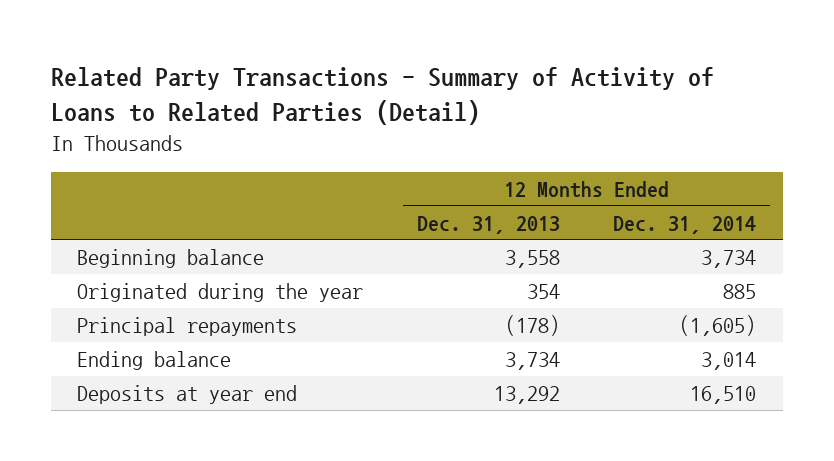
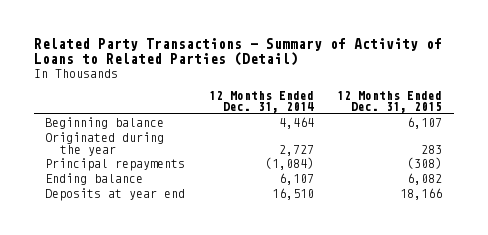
[416,215,560,234] Dec. 31, 2013 -> none
none -> [337,90,443,114] 12 Months Ended Dec. 31, 2015
[701,249,757,268] 3,734 -> [278,116,314,129] 4,464
[723,283,757,299] 885 -> [278,144,314,156] 2,727
[679,314,757,336] (1,605) -> [264,156,314,170] (1,084)
[701,351,757,370] 3,014 -> [278,172,314,185] 6,107

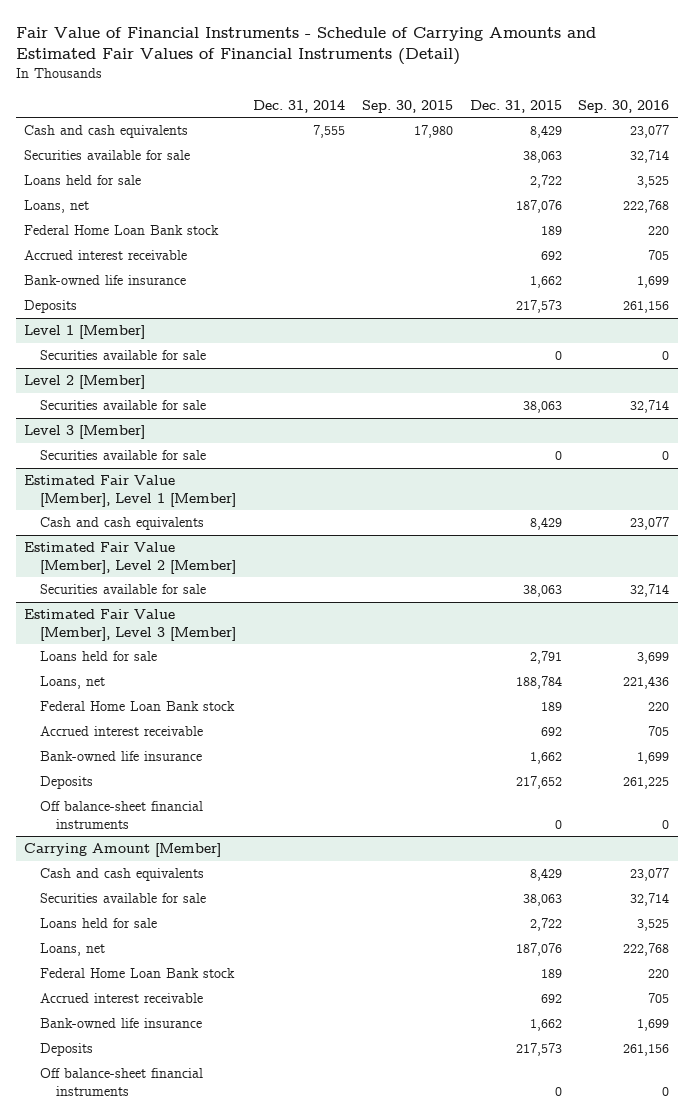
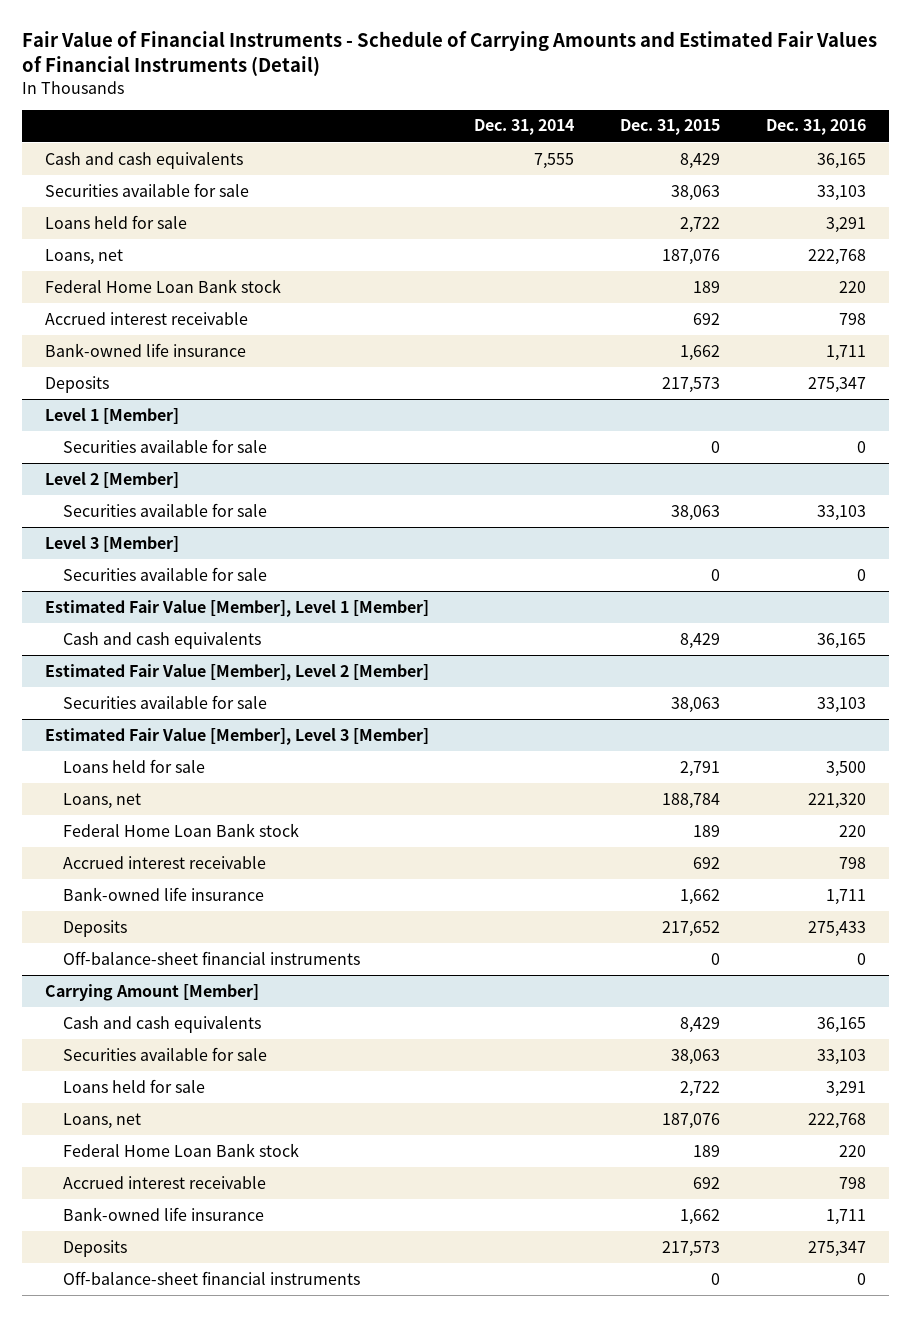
[361,99,453,113] Sep. 30, 2015 -> none
[578,99,670,113] Sep. 30, 2016 -> none
none -> [766,119,867,136] Dec. 31, 2016
[39,801,203,829] Off balance-sheet financial instruments -> [63,950,361,965] Off-balance-sheet financial instruments
[39,1068,203,1096] Off balance-sheet financial instruments -> [63,1270,361,1285] Off-balance-sheet financial instruments

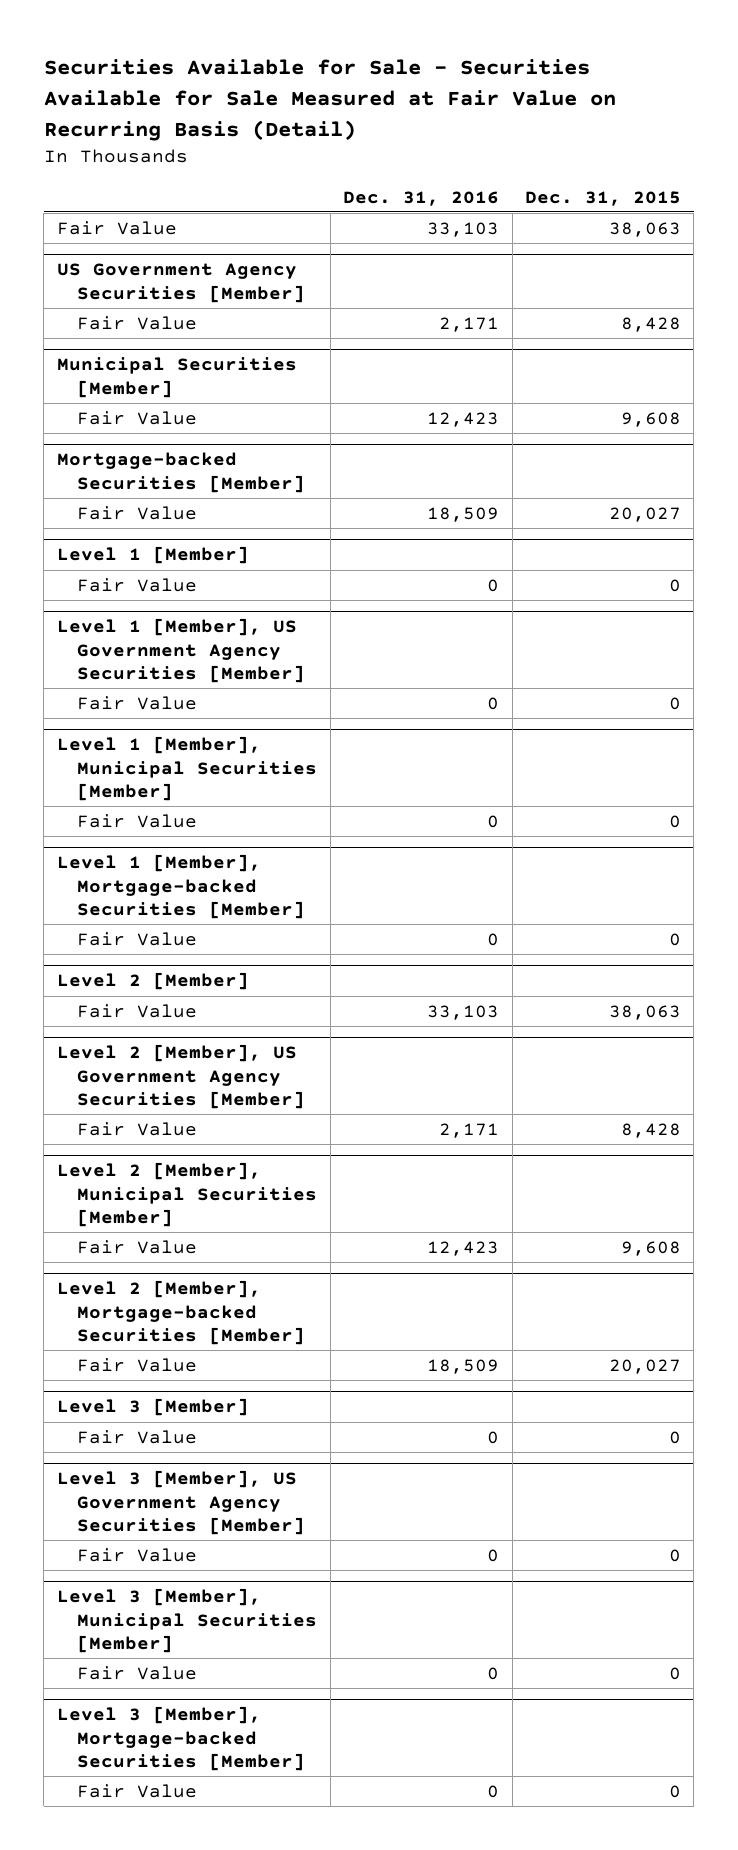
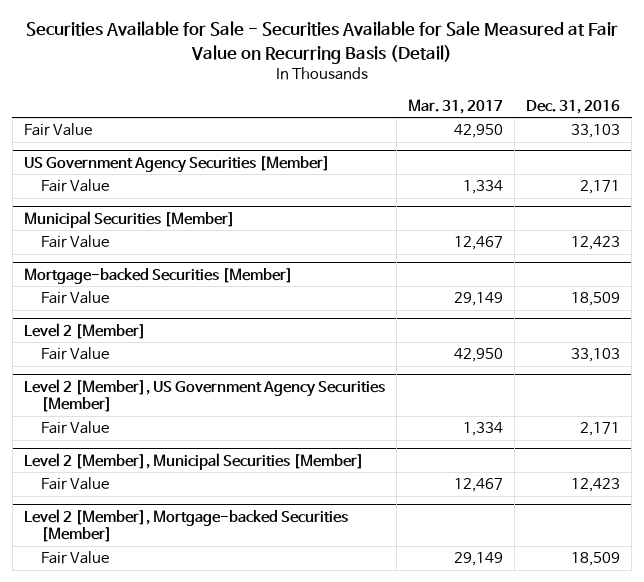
[525,190,682,206] Dec. 31, 2015 -> none
none -> [407,98,503,114] Mar. 31, 2017
[56,546,249,565] Level 1 [Member] -> none
[77,577,198,592] Fair Value -> none
[56,618,306,684] Level 1 [Member], US Government Agency Securities [Member] -> none
[77,695,198,710] Fair Value -> none
[56,736,318,802] Level 1 [Member], Municipal Securities [Member] -> none
[77,813,198,828] Fair Value -> none
[56,854,306,920] Level 1 [Member], Mortgage-backed Securities [Member] -> none
[77,931,198,946] Fair Value -> none
[56,1398,249,1417] Level 3 [Member] -> none
[77,1429,198,1444] Fair Value -> none
[56,1470,306,1536] Level 3 [Member], US Government Agency Securities [Member] -> none
[77,1547,198,1562] Fair Value -> none
[56,1588,318,1654] Level 3 [Member], Municipal Securities [Member] -> none
[77,1665,198,1680] Fair Value -> none
[56,1706,306,1772] Level 3 [Member], Mortgage-backed Securities [Member] -> none
[77,1783,198,1798] Fair Value -> none

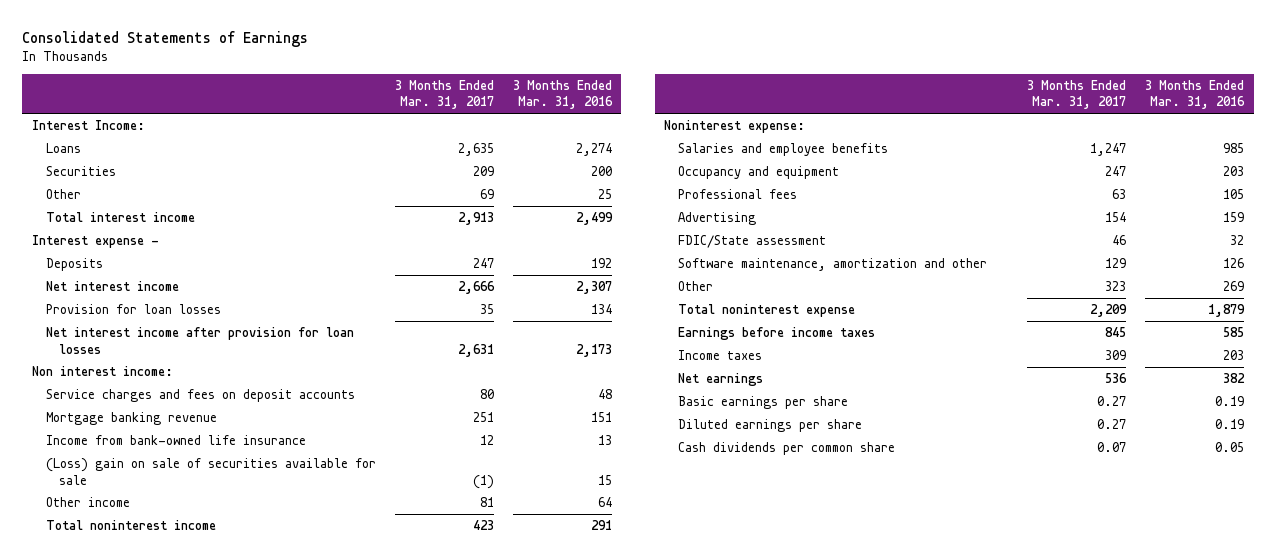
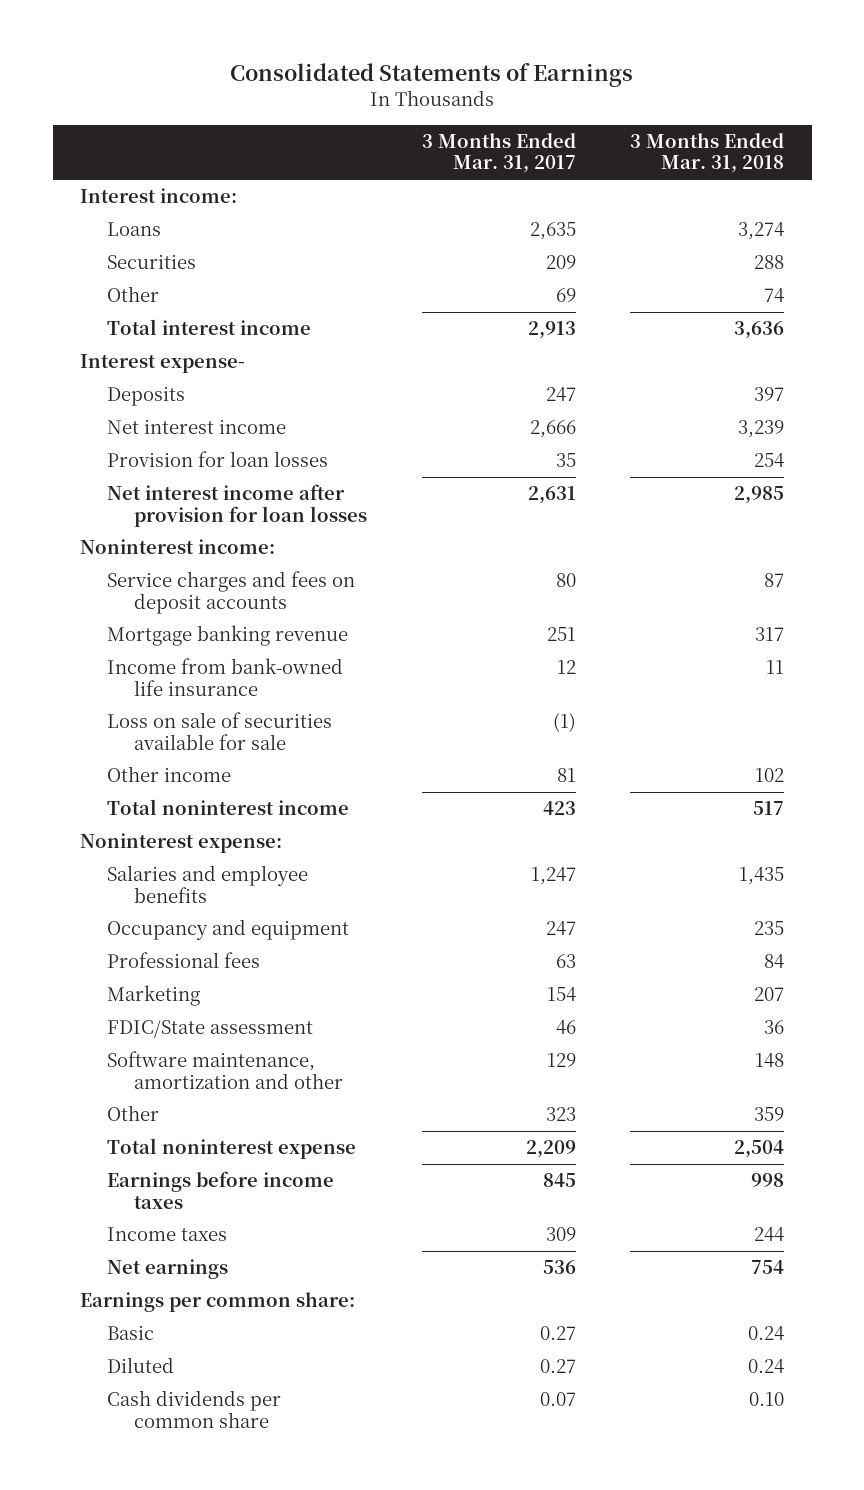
[512,79,613,110] 3 Months Ended Mar. 31, 2016 -> none
none -> [630,133,785,174] 3 Months Ended Mar. 31, 2018
[31,119,145,130] Interest Income: -> [79,188,237,204] Interest income:
[31,234,159,248] Interest expense - -> [79,354,245,374] Interest expense-
[31,365,173,376] Non interest income: -> [79,539,275,555] Noninterest income:
[45,457,376,485] (Loss) gain on sale of securities available for sale -> [106,712,332,750] Loss on sale of securities available for sale
[677,211,756,225] Advertising -> [106,985,200,1007] Marketing
none -> [79,1292,355,1313] Earnings per common share:
[677,395,848,409] Basic earnings per share -> [106,1325,154,1341] Basic
[677,418,862,432] Diluted earnings per share -> [106,1357,174,1374] Diluted

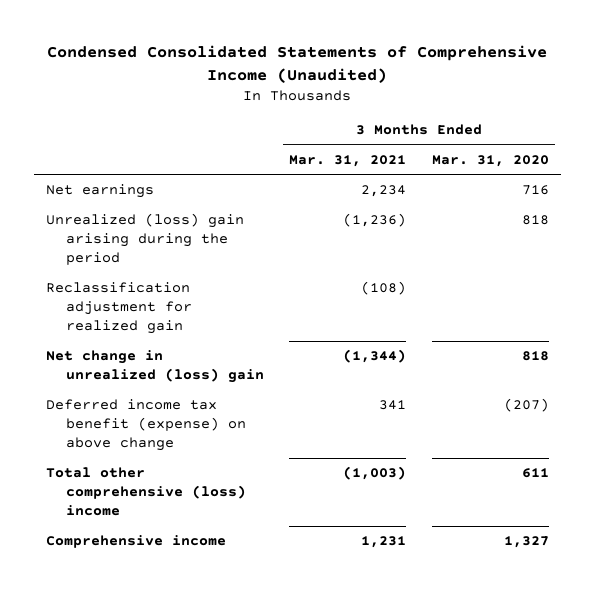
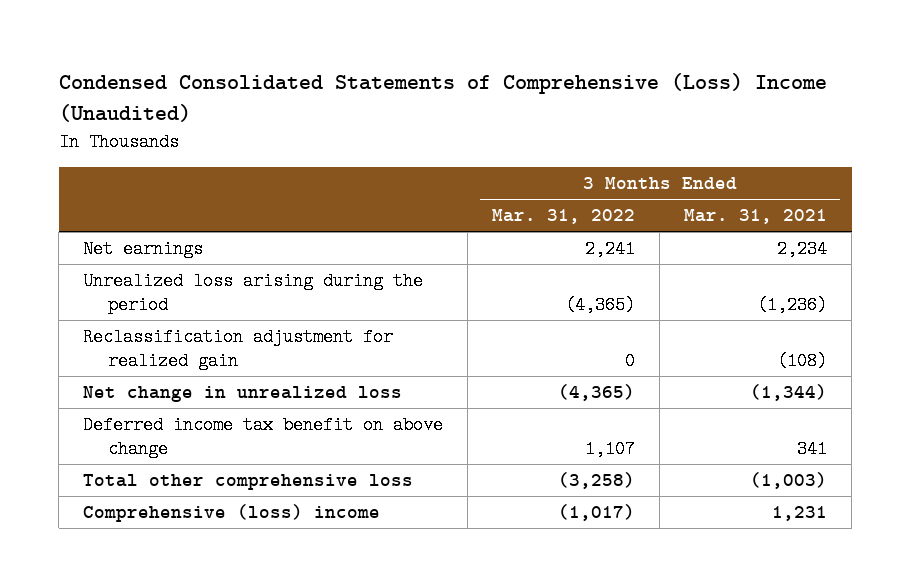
[47,44,548,83] Condensed Consolidated Statements of Comprehensive Income (Unaudited) -> [58,73,827,123] Condensed Consolidated Statements of Comprehensive (Loss) Income (Unaudited)
[431,154,549,167] Mar. 31, 2020 -> none
none -> [492,209,636,225] Mar. 31, 2022
[46,213,245,266] Unrealized (loss) gain arising during the period -> [83,272,424,315] Unrealized loss arising during the period
[46,350,264,384] Net change in unrealized (loss) gain -> [83,386,403,403] Net change in unrealized loss
[46,399,246,452] Deferred income tax benefit (expense) on above change -> [83,416,444,459] Deferred income tax benefit on above change
[46,467,246,517] Total other comprehensive (loss) income -> [83,474,414,491] Total other comprehensive loss
[46,535,227,549] Comprehensive income -> [83,504,381,523] Comprehensive (loss) income

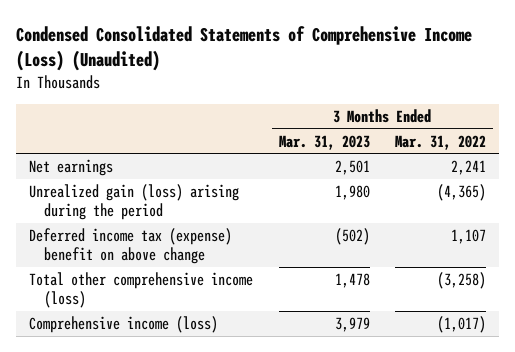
[58,73,827,123] Condensed Consolidated Statements of Comprehensive (Loss) Income (Unaudited) -> [16,26,473,72] Condensed Consolidated Statements of Comprehensive Income (Loss) (Unaudited)
[684,209,828,225] Mar. 31, 2021 -> none
none -> [278,134,370,150] Mar. 31, 2023
[83,272,424,315] Unrealized loss arising during the period -> none
[83,328,394,371] Reclassification adjustment for realized gain -> none
[83,386,403,403] Net change in unrealized loss -> [29,183,240,220] Unrealized gain (loss) arising during the period
[83,416,444,459] Deferred income tax benefit on above change -> [29,227,233,264] Deferred income tax (expense) benefit on above change
[83,474,414,491] Total other comprehensive loss -> [29,271,254,308] Total other comprehensive income (loss)
[83,504,381,523] Comprehensive (loss) income -> [29,315,219,333] Comprehensive income (loss)

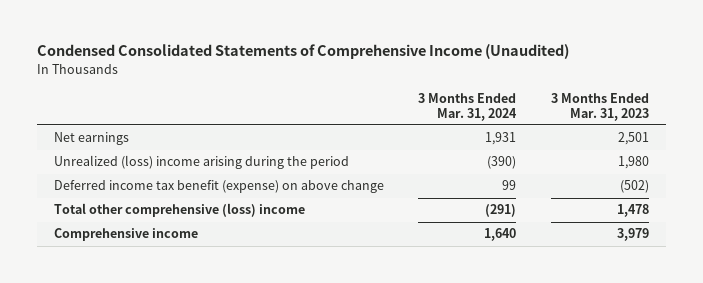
[16,26,473,72] Condensed Consolidated Statements of Comprehensive Income (Loss) (Unaudited) -> [36,44,569,60] Condensed Consolidated Statements of Comprehensive Income (Unaudited)
[395,134,487,150] Mar. 31, 2022 -> none
none -> [418,92,518,121] 3 Months Ended Mar. 31, 2024
[29,183,240,220] Unrealized gain (loss) arising during the period -> [53,155,349,170] Unrealized (loss) income arising during the period
[29,227,233,264] Deferred income tax (expense) benefit on above change -> [53,180,384,194] Deferred income tax benefit (expense) on above change
[29,271,254,308] Total other comprehensive income (loss) -> [53,203,305,218] Total other comprehensive (loss) income
[29,315,219,333] Comprehensive income (loss) -> [53,228,198,242] Comprehensive income

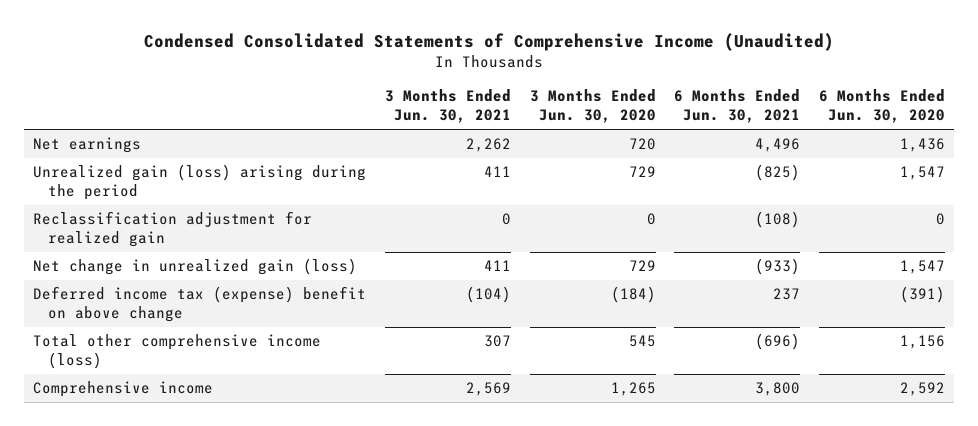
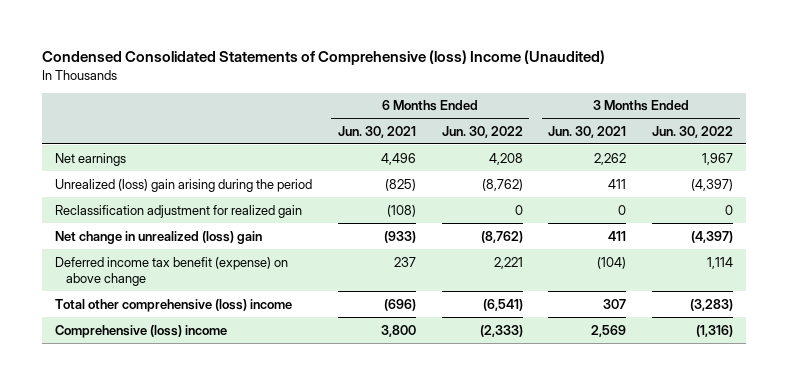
[144,32,835,51] Condensed Consolidated Statements of Comprehensive Income (Unaudited) -> [41,50,605,66] Condensed Consolidated Statements of Comprehensive (loss) Income (Unaudited)
[529,89,656,124] 3 Months Ended Jun. 30, 2020 -> none
[819,89,946,124] 6 Months Ended Jun. 30, 2020 -> none
none -> [441,125,523,138] Jun. 30, 2022
none -> [652,125,734,138] Jun. 30, 2022
[32,164,366,201] Unrealized gain (loss) arising during the period -> [54,178,312,192] Unrealized (loss) gain arising during the period
[32,258,357,276] Net change in unrealized gain (loss) -> [54,230,262,244] Net change in unrealized (loss) gain
[32,286,366,323] Deferred income tax (expense) benefit on above change -> [54,256,288,286] Deferred income tax benefit (expense) on above change
[32,334,321,370] Total other comprehensive income (loss) -> [54,298,292,312] Total other comprehensive (loss) income
[32,381,213,398] Comprehensive income -> [54,324,227,338] Comprehensive (loss) income

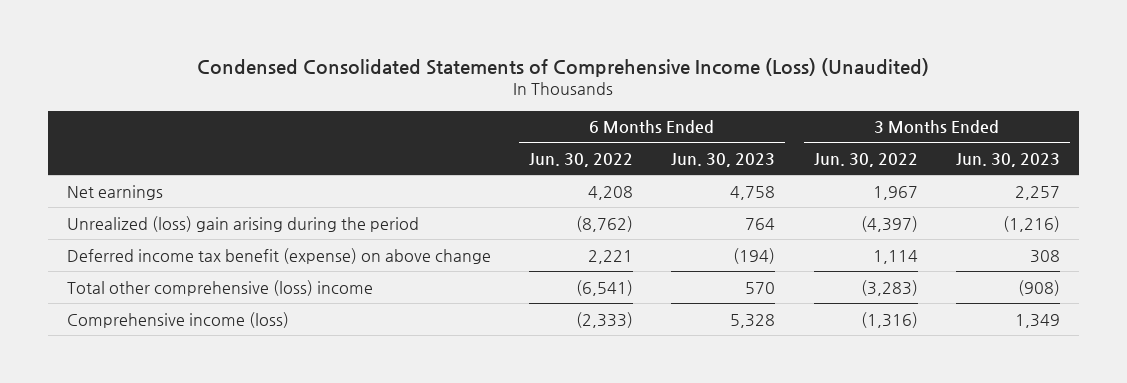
[41,50,605,66] Condensed Consolidated Statements of Comprehensive (loss) Income (Unaudited) -> [197,57,930,77] Condensed Consolidated Statements of Comprehensive Income (Loss) (Unaudited)
[337,125,416,138] Jun. 30, 2021 -> none
[548,125,627,138] Jun. 30, 2021 -> none
none -> [671,152,776,167] Jun. 30, 2023
none -> [956,152,1061,167] Jun. 30, 2023
[54,204,302,218] Reclassification adjustment for realized gain -> none
[54,230,262,244] Net change in unrealized (loss) gain -> none
[54,324,227,338] Comprehensive (loss) income -> [66,311,289,328] Comprehensive income (loss)

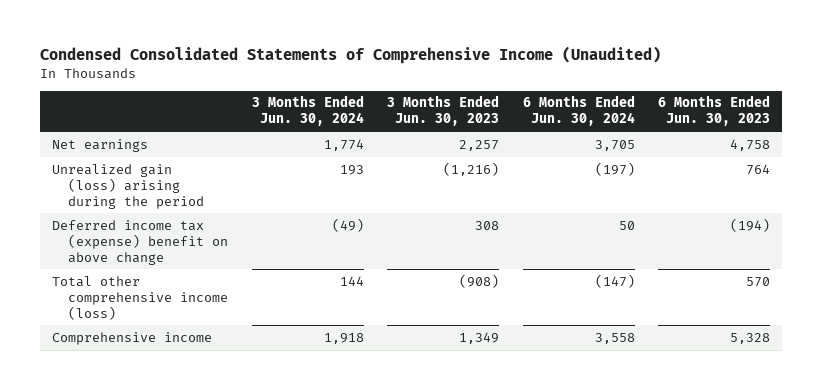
[197,57,930,77] Condensed Consolidated Statements of Comprehensive Income (Loss) (Unaudited) -> [40,46,662,65] Condensed Consolidated Statements of Comprehensive Income (Unaudited)
[529,152,634,167] Jun. 30, 2022 -> none
[813,152,918,167] Jun. 30, 2022 -> none
none -> [251,95,364,127] 3 Months Ended Jun. 30, 2024
none -> [522,95,635,127] 6 Months Ended Jun. 30, 2024
[66,215,419,232] Unrealized (loss) gain arising during the period -> [51,163,205,209] Unrealized gain (loss) arising during the period
[66,247,491,264] Deferred income tax benefit (expense) on above change -> [51,219,229,265] Deferred income tax (expense) benefit on above change
[66,279,373,296] Total other comprehensive (loss) income -> [51,275,229,320] Total other comprehensive income (loss)
[66,311,289,328] Comprehensive income (loss) -> [51,331,212,345] Comprehensive income

